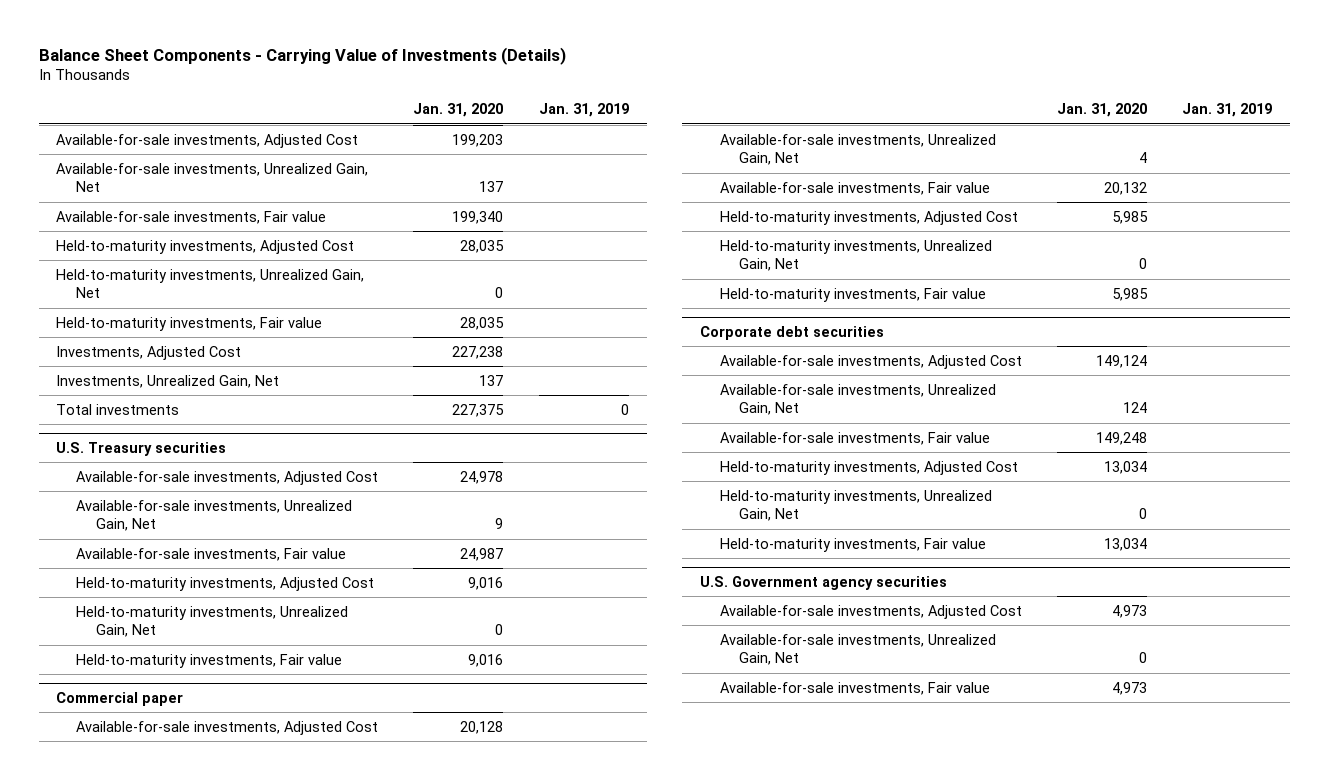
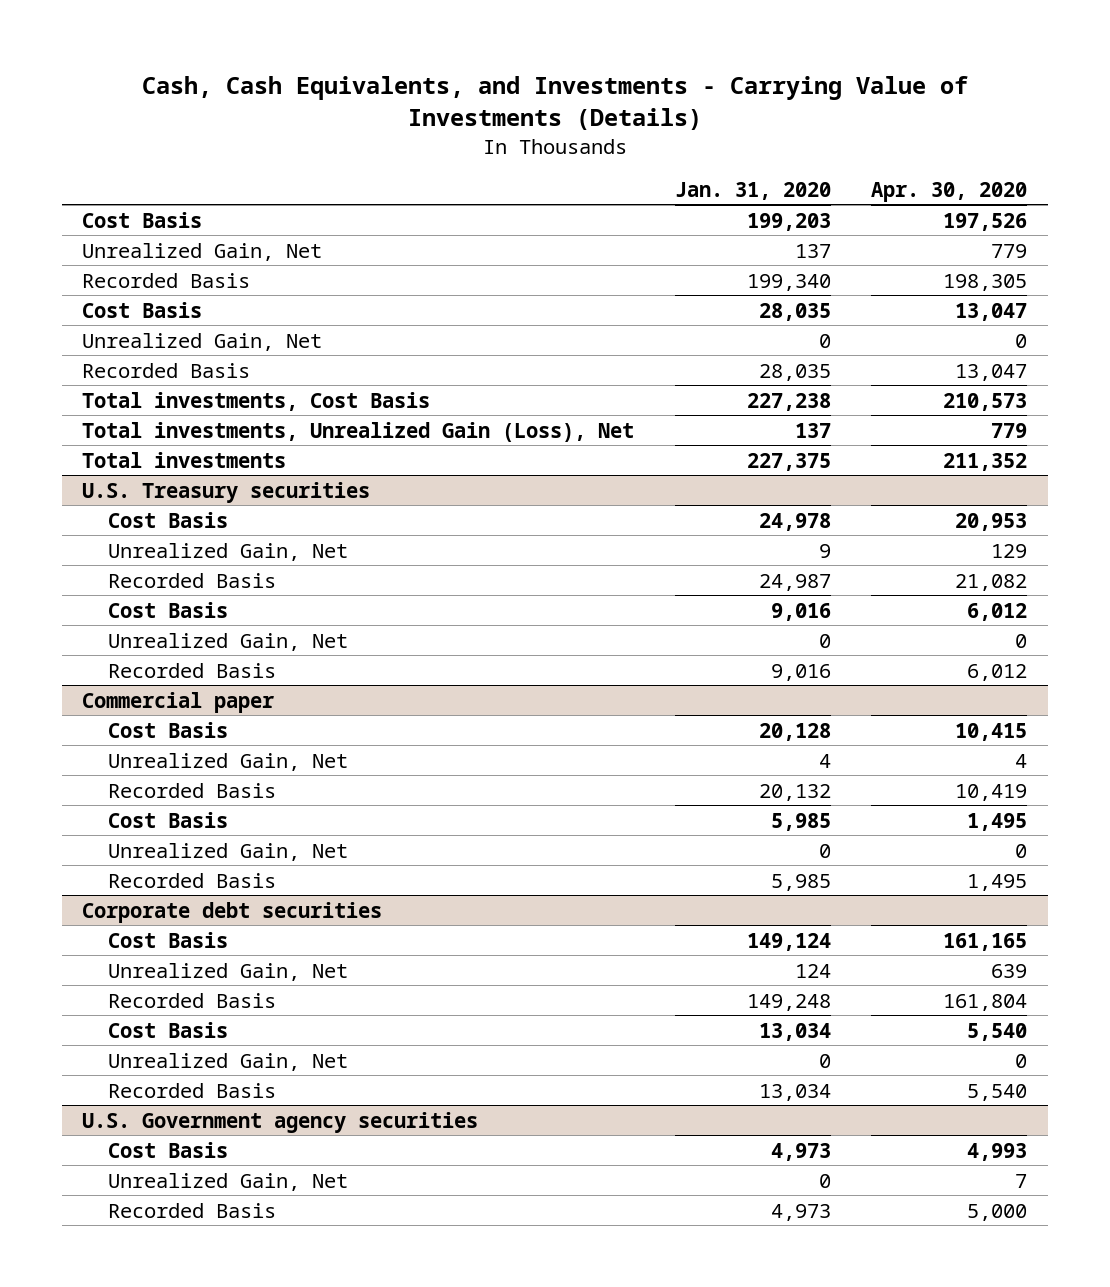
[38,46,566,65] Balance Sheet Components - Carrying Value of Investments (Details) -> [141,75,968,130] Cash, Cash Equivalents, and Investments - Carrying Value of Investments (Details)
[538,103,629,118] Jan. 31, 2019 -> none
none -> [871,181,1028,202] Apr. 30, 2020
[56,133,359,148] Available-for-sale investments, Adjusted Cost -> [82,211,203,228] Cost Basis
[56,162,369,193] Available-for-sale investments, Unrealized Gain, Net -> [82,242,323,261] Unrealized Gain, Net
[56,210,327,224] Available-for-sale investments, Fair value -> [82,272,251,288] Recorded Basis
[56,239,355,254] Held-to-maturity investments, Adjusted Cost -> [82,301,203,318] Cost Basis
[56,268,365,299] Held-to-maturity investments, Unrealized Gain, Net -> [82,332,323,351] Unrealized Gain, Net
[56,316,323,331] Held-to-maturity investments, Fair value -> [82,362,251,378] Recorded Basis
[56,345,242,360] Investments, Adjusted Cost -> [82,391,431,411] Total investments, Cost Basis
[56,374,280,388] Investments, Unrealized Gain, Net -> [82,421,635,442] Total investments, Unrealized Gain (Loss), Net
[76,470,379,485] Available-for-sale investments, Adjusted Cost -> [108,511,229,528] Cost Basis
[76,499,353,532] Available-for-sale investments, Unrealized Gain, Net -> [108,542,349,561] Unrealized Gain, Net
[76,547,347,561] Available-for-sale investments, Fair value -> [108,572,277,588] Recorded Basis
[76,576,375,591] Held-to-maturity investments, Adjusted Cost -> [108,601,229,618] Cost Basis
[76,605,349,638] Held-to-maturity investments, Unrealized Gain, Net -> [108,632,349,651] Unrealized Gain, Net
[76,653,343,668] Held-to-maturity investments, Fair value -> [108,662,277,678] Recorded Basis
[76,720,379,735] Available-for-sale investments, Adjusted Cost -> [108,721,229,738] Cost Basis
[719,133,996,166] Available-for-sale investments, Unrealized Gain, Net -> [108,752,349,771] Unrealized Gain, Net
[719,181,990,195] Available-for-sale investments, Fair value -> [108,782,277,798] Recorded Basis
[719,210,1018,225] Held-to-maturity investments, Adjusted Cost -> [108,811,229,828] Cost Basis
[719,239,992,272] Held-to-maturity investments, Unrealized Gain, Net -> [108,842,349,861] Unrealized Gain, Net
[719,287,986,302] Held-to-maturity investments, Fair value -> [108,872,277,888] Recorded Basis
[719,354,1022,369] Available-for-sale investments, Adjusted Cost -> [108,931,229,948] Cost Basis
[719,383,996,416] Available-for-sale investments, Unrealized Gain, Net -> [108,962,349,981] Unrealized Gain, Net
[719,431,990,445] Available-for-sale investments, Fair value -> [108,992,277,1008] Recorded Basis
[719,460,1018,475] Held-to-maturity investments, Adjusted Cost -> [108,1021,229,1038] Cost Basis
[719,489,992,522] Held-to-maturity investments, Unrealized Gain, Net -> [108,1052,349,1071] Unrealized Gain, Net
[719,537,986,552] Held-to-maturity investments, Fair value -> [108,1082,277,1098] Recorded Basis
[719,604,1022,619] Available-for-sale investments, Adjusted Cost -> [108,1141,229,1158] Cost Basis
[719,633,996,666] Available-for-sale investments, Unrealized Gain, Net -> [108,1172,349,1191] Unrealized Gain, Net
[719,681,990,695] Available-for-sale investments, Fair value -> [108,1202,277,1218] Recorded Basis

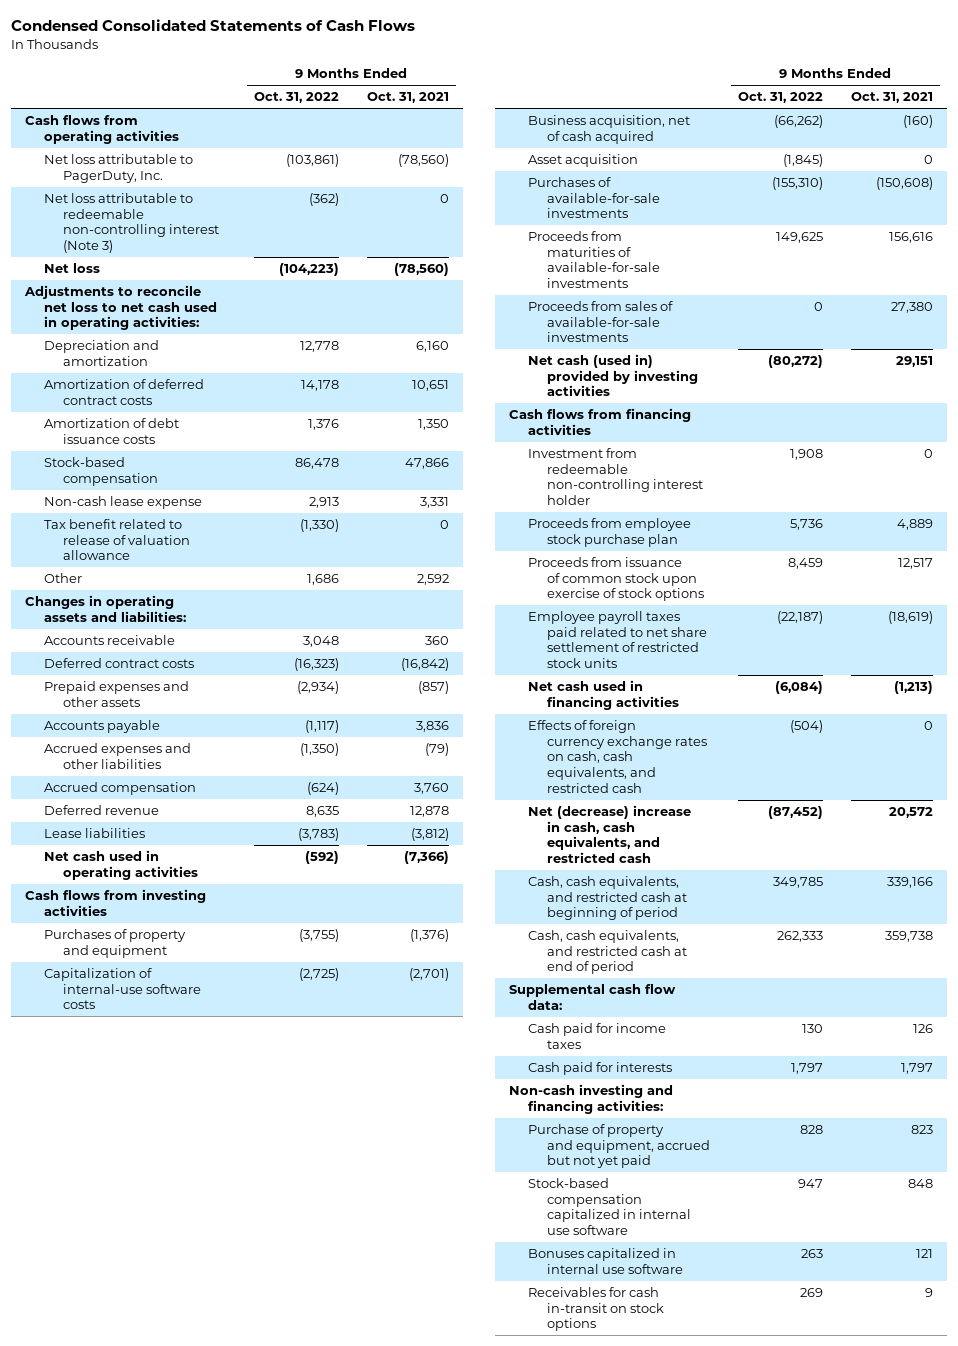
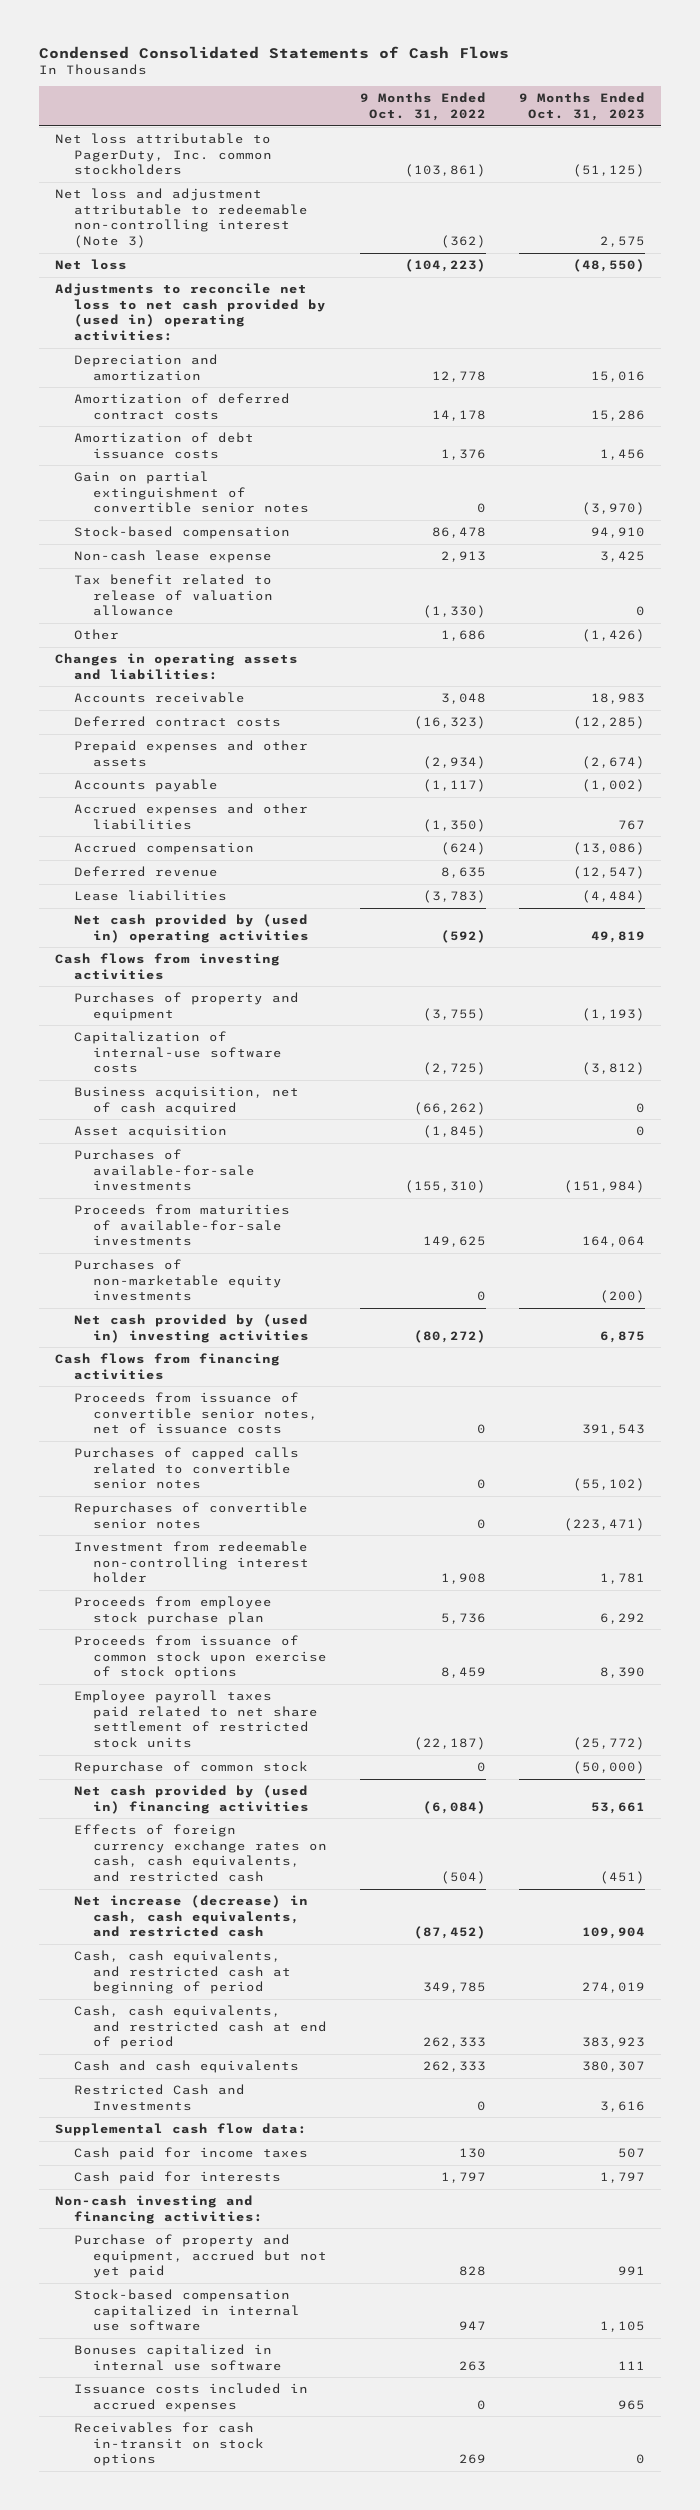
[366,92,449,104] Oct. 31, 2021 -> none
none -> [518,92,645,121] 9 Months Ended Oct. 31, 2023
[25,115,180,144] Cash flows from operating activities -> none
[44,154,194,183] Net loss attributable to PagerDuty, Inc. -> [55,133,272,176] Net loss attributable to PagerDuty, Inc. common stockholders
[44,193,220,254] Net loss attributable to redeemable non-controlling interest (Note 3) -> [55,188,308,249] Net loss and adjustment attributable to redeemable non-controlling interest (Note 3)
[24,285,218,331] Adjustments to reconcile net loss to net cash used in operating activities: -> [55,283,326,342] Adjustments to reconcile net loss to net cash provided by (used in) operating activities:
none -> [73,471,309,514] Gain on partial extinguishment of convertible senior notes
[44,850,199,880] Net cash used in operating activities -> [73,914,309,943] Net cash provided by (used in) operating activities
[528,301,674,343] Proceeds from sales of available-for-sale investments -> none
none -> [73,1259,282,1302] Purchases of non-marketable equity investments
[528,354,699,397] Net cash (used in) provided by investing activities -> [73,1314,309,1343] Net cash provided by (used in) investing activities
none -> [73,1392,318,1435] Proceeds from issuance of convertible senior notes, net of issuance costs
none -> [73,1447,299,1490] Purchases of capped calls related to convertible senior notes
none -> [73,1502,308,1529] Repurchases of convertible senior notes
none -> [73,1761,308,1775] Repurchase of common stock
[528,680,680,710] Net cash used in financing activities -> [73,1785,309,1814] Net cash provided by (used in) financing activities
[528,805,692,864] Net (decrease) increase in cash, cash equivalents, and restricted cash -> [73,1895,308,1938] Net increase (decrease) in cash, cash equivalents, and restricted cash
none -> [73,2060,299,2074] Cash and cash equivalents
none -> [73,2084,245,2111] Restricted Cash and Investments
none -> [73,2383,308,2412] Issuance costs included in accrued expenses

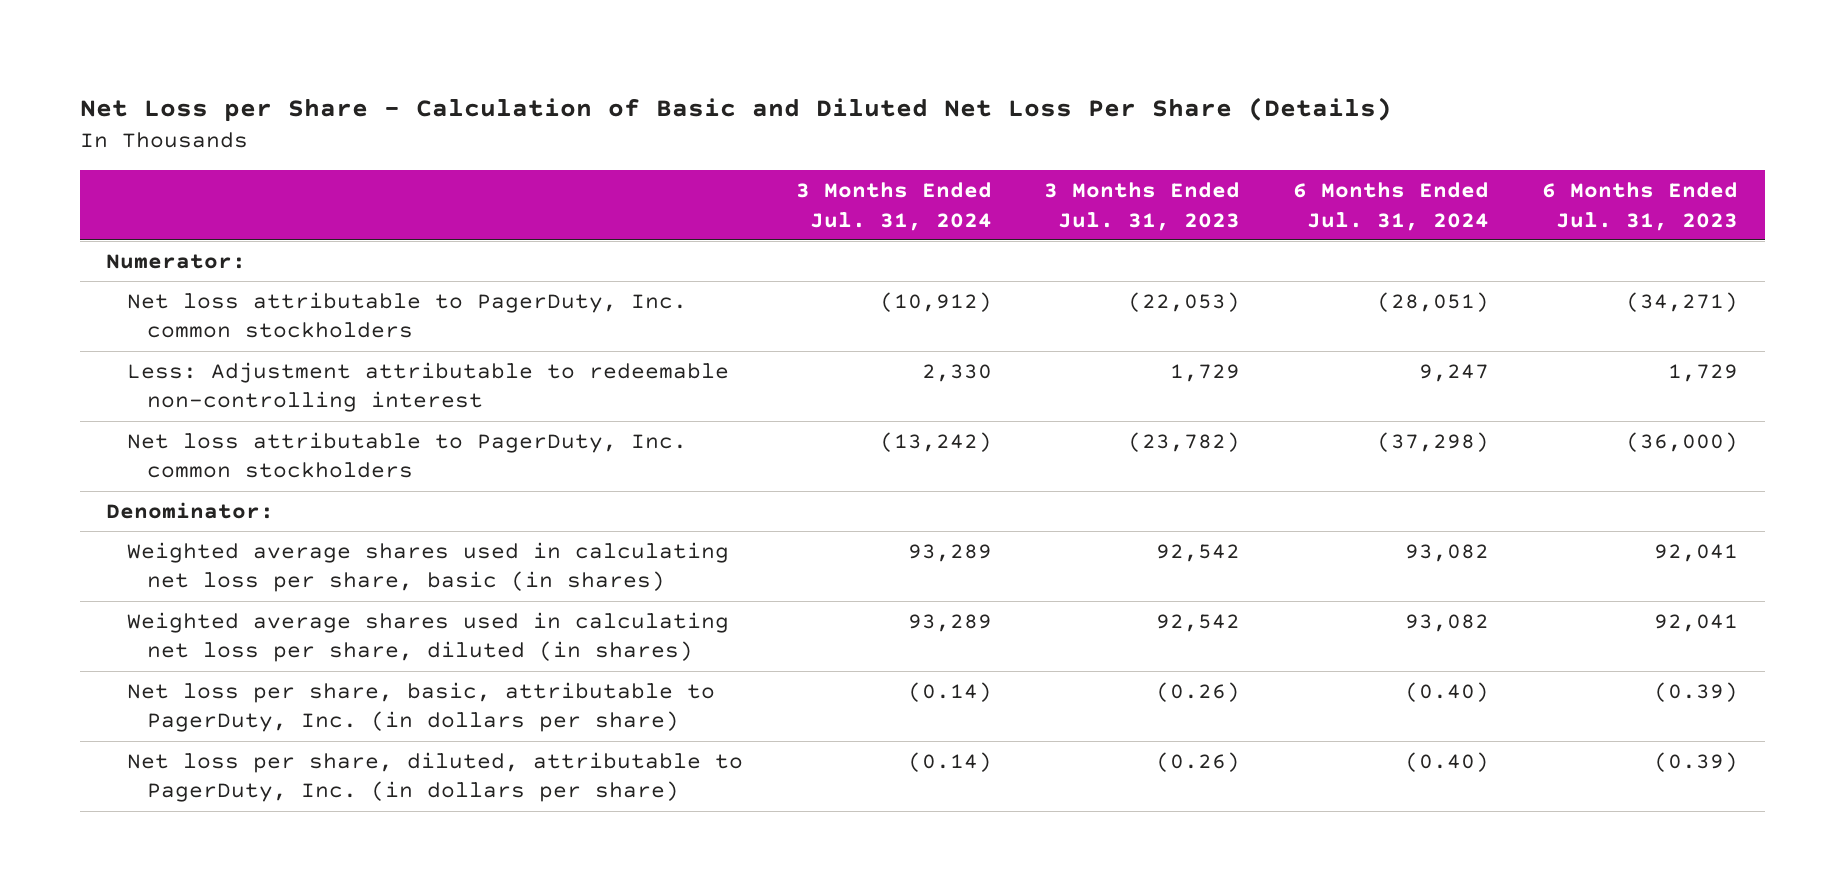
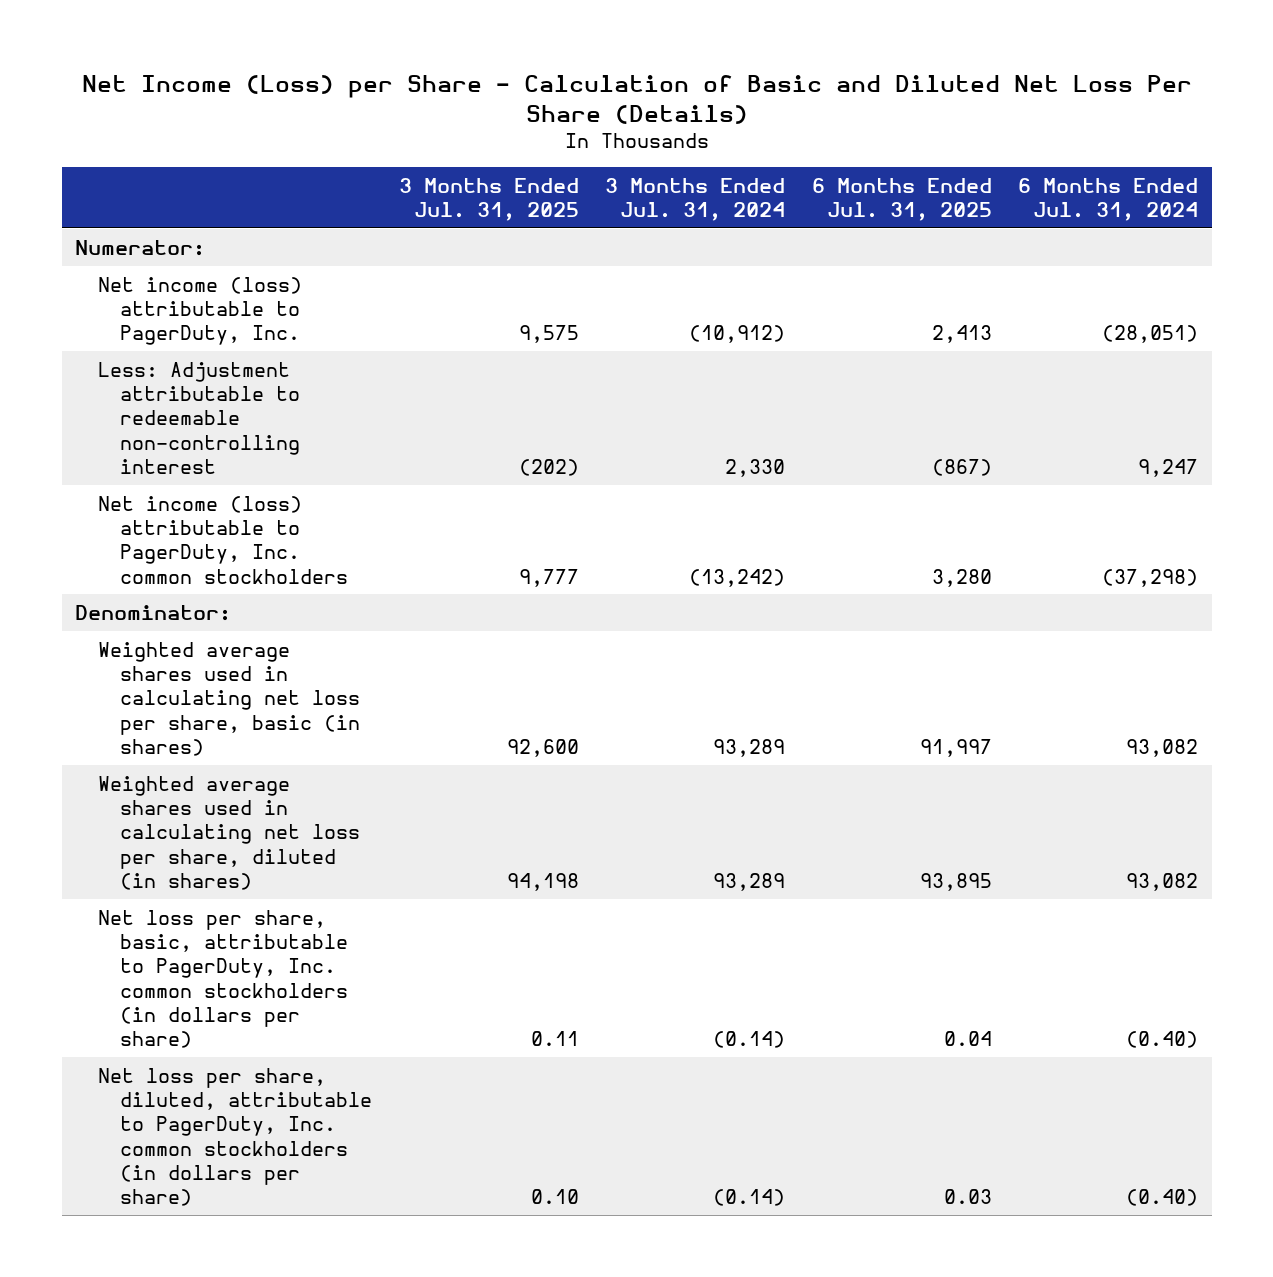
[79,96,1392,122] Net Loss per Share - Calculation of Basic and Diluted Net Loss Per Share (Details) -> [81,74,1192,124] Net Income (Loss) per Share - Calculation of Basic and Diluted Net Loss Per Share (Details)
[1044,182,1241,231] 3 Months Ended Jul. 31, 2023 -> none
[1542,182,1739,231] 6 Months Ended Jul. 31, 2023 -> none
none -> [398,177,579,222] 3 Months Ended Jul. 31, 2025
none -> [811,177,992,222] 6 Months Ended Jul. 31, 2025
[126,292,687,339] Net loss attributable to PagerDuty, Inc. common stockholders -> [97,276,302,346] Net income (loss) attributable to PagerDuty, Inc.
[126,432,687,479] Net loss attributable to PagerDuty, Inc. common stockholders -> [97,495,349,584] Net income (loss) attributable to PagerDuty, Inc. common stockholders
[126,682,715,733] Net loss per share, basic, attributable to PagerDuty, Inc. (in dollars per share) -> [97,909,349,1049] Net loss per share, basic, attributable to PagerDuty, Inc. common stockholders (in dollars per share)
[126,752,743,803] Net loss per share, diluted, attributable to PagerDuty, Inc. (in dollars per share) -> [97,1067,373,1207] Net loss per share, diluted, attributable to PagerDuty, Inc. common stockholders (in dollars per share)

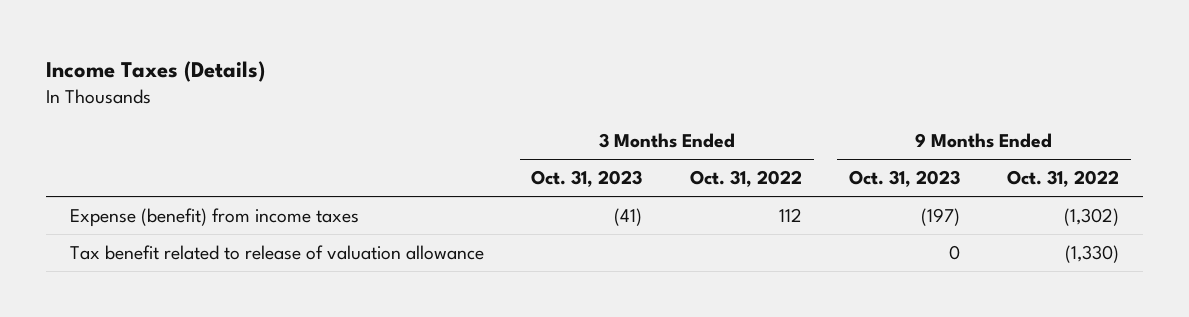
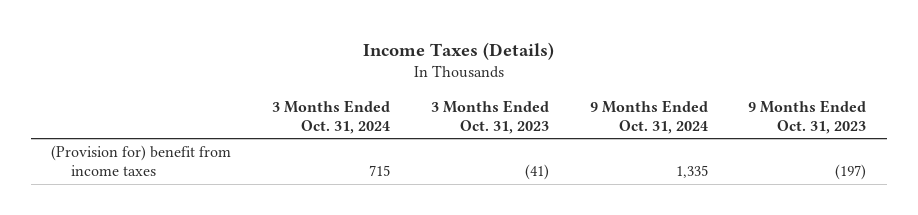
[689,170,802,188] Oct. 31, 2022 -> none
[1007,170,1120,188] Oct. 31, 2022 -> none
none -> [271,99,390,134] 3 Months Ended Oct. 31, 2024
none -> [589,99,708,134] 9 Months Ended Oct. 31, 2024
[70,244,485,260] Tax benefit related to release of valuation allowance -> none
[70,207,360,227] Expense (benefit) from income taxes -> [51,145,232,177] (Provision for) benefit from income taxes

